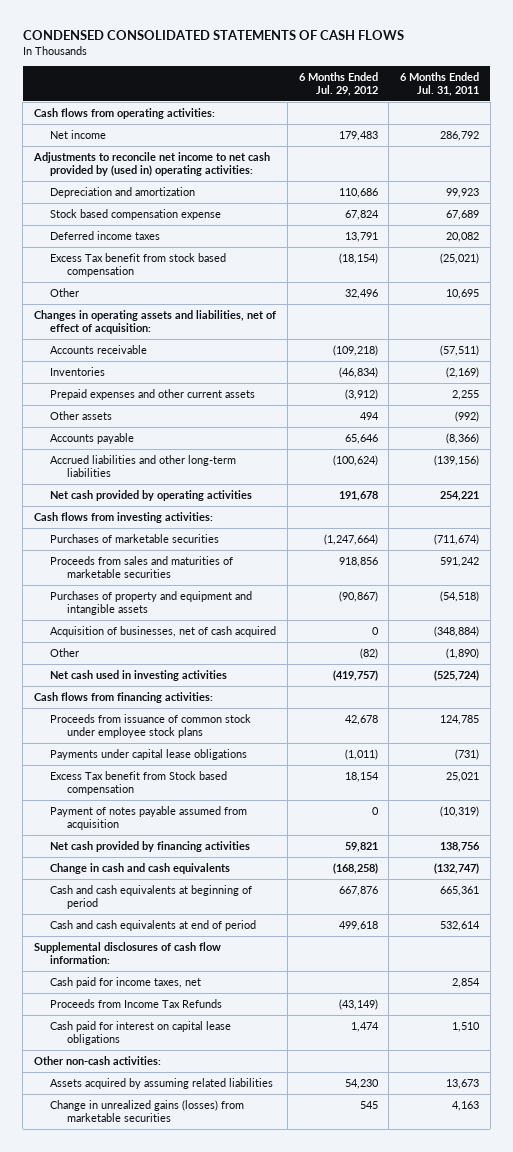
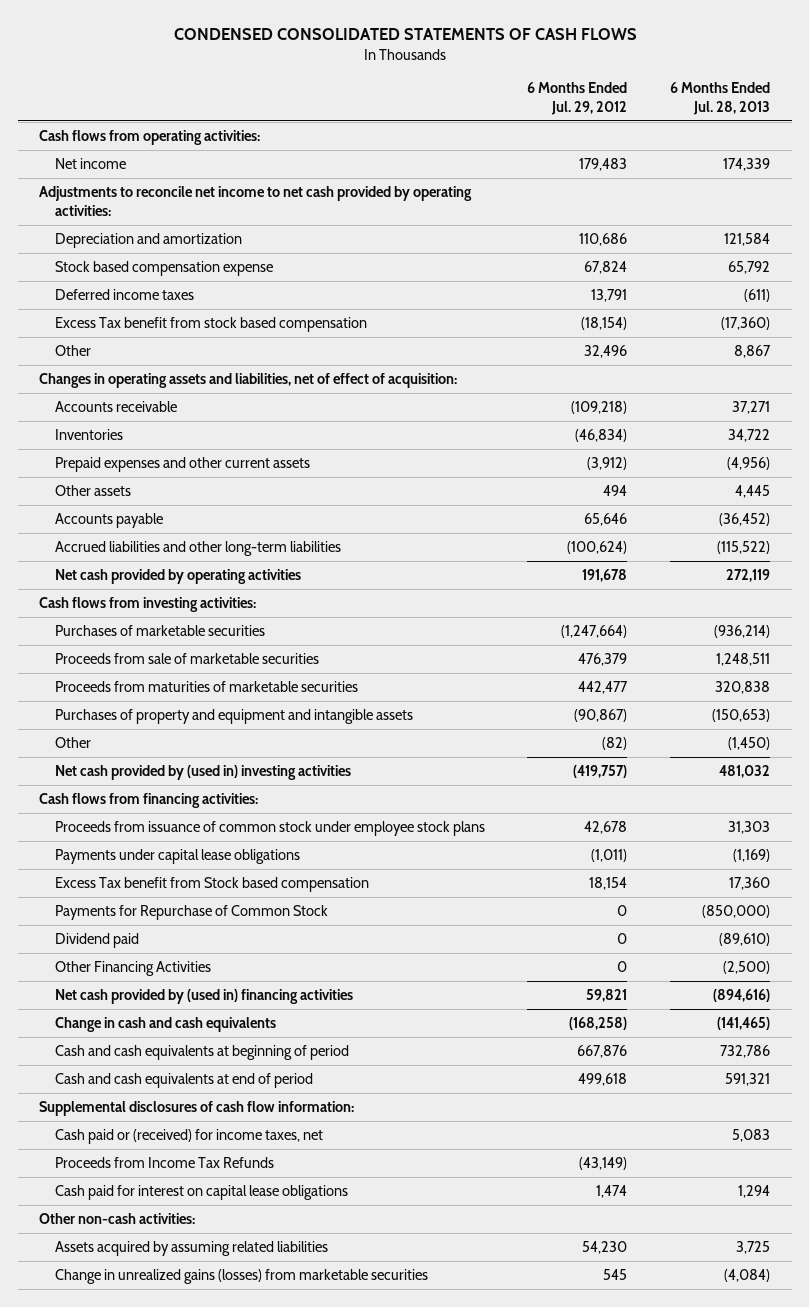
[400,71,480,97] 6 Months Ended Jul. 31, 2011 -> none
none -> [670,82,771,116] 6 Months Ended Jul. 28, 2013
[32,151,270,176] Adjustments to reconcile net income to net cash provided by (used in) operating activities: -> [38,185,472,216] Adjustments to reconcile net income to net cash provided by operating activities:
none -> [54,652,319,664] Proceeds from sale of marketable securities
[50,555,234,578] Proceeds from sales and maturities of marketable securities -> [54,680,358,692] Proceeds from maturities of marketable securities
[338,556,378,567] 918,856 -> [578,680,629,694] 442,477
[50,625,277,637] Acquisition of businesses, net of cash acquired -> none
[50,669,228,681] Net cash used in investing activities -> [54,764,351,780] Net cash provided by (used in) investing activities
[50,805,248,830] Payment of notes payable assumed from acquisition -> none
none -> [54,904,328,920] Payments for Repurchase of Common Stock
none -> [54,932,139,948] Dividend paid
none -> [54,960,211,976] Other Financing Activities
[50,840,251,852] Net cash provided by financing activities -> [54,988,353,1004] Net cash provided by (used in) financing activities
[50,976,202,988] Cash paid for income taxes, net -> [54,1128,323,1144] Cash paid or (received) for income taxes, net

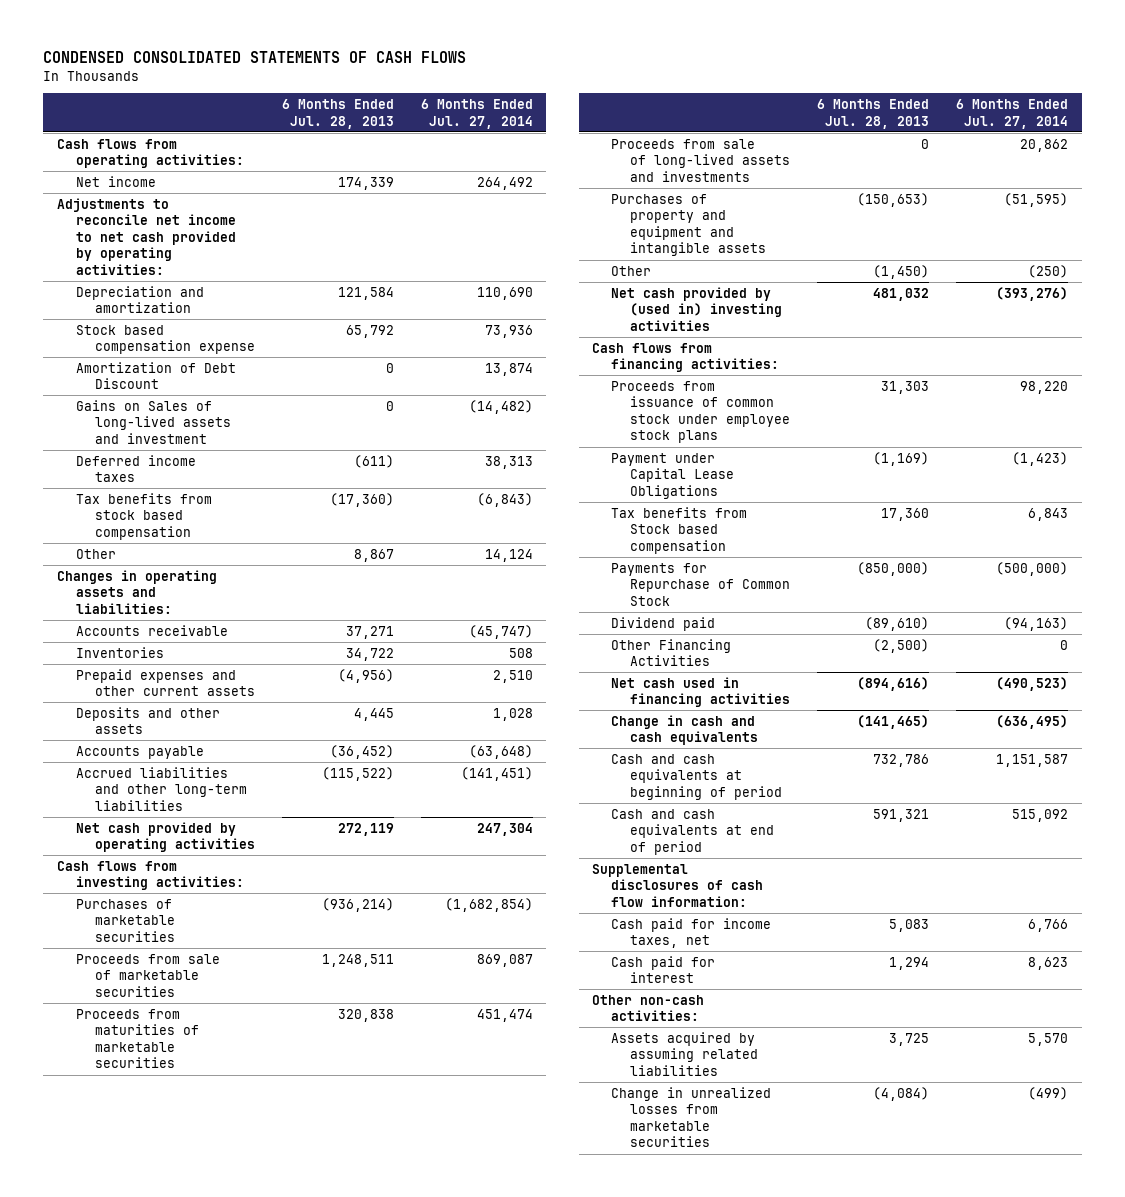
[527,82,628,116] 6 Months Ended Jul. 29, 2012 -> none
none -> [420,98,533,129] 6 Months Ended Jul. 27, 2014
none -> [75,361,236,390] Amortization of Debt Discount
none -> [75,399,231,444] Gains on Sales of long-lived assets and investment
[54,316,367,332] Excess Tax benefit from stock based compensation -> [75,492,212,540] Tax benefits from stock based compensation
[38,372,457,388] Changes in operating assets and liabilities, net of effect of acquisition: -> [56,569,217,614] Changes in operating assets and liabilities:
[54,484,131,496] Other assets -> [75,706,220,735] Deposits and other assets
none -> [611,138,790,182] Proceeds from sale of long-lived assets and investments
[54,848,300,864] Payments under capital lease obligations -> [611,452,734,499] Payment under Capital Lease Obligations
[54,876,369,892] Excess Tax benefit from Stock based compensation -> [611,506,748,554] Tax benefits from Stock based compensation
[54,988,353,1004] Net cash provided by (used in) financing activities -> [611,676,790,708] Net cash used in financing activities
[54,1156,274,1168] Proceeds from Income Tax Refunds -> none
[54,1128,323,1144] Cash paid or (received) for income taxes, net -> [611,917,772,949] Cash paid for income taxes, net
[54,1184,348,1200] Cash paid for interest on capital lease obligations -> [611,955,716,984] Cash paid for interest
[54,1268,428,1284] Change in unrealized gains (losses) from marketable securities -> [611,1086,772,1148] Change in unrealized losses from marketable securities

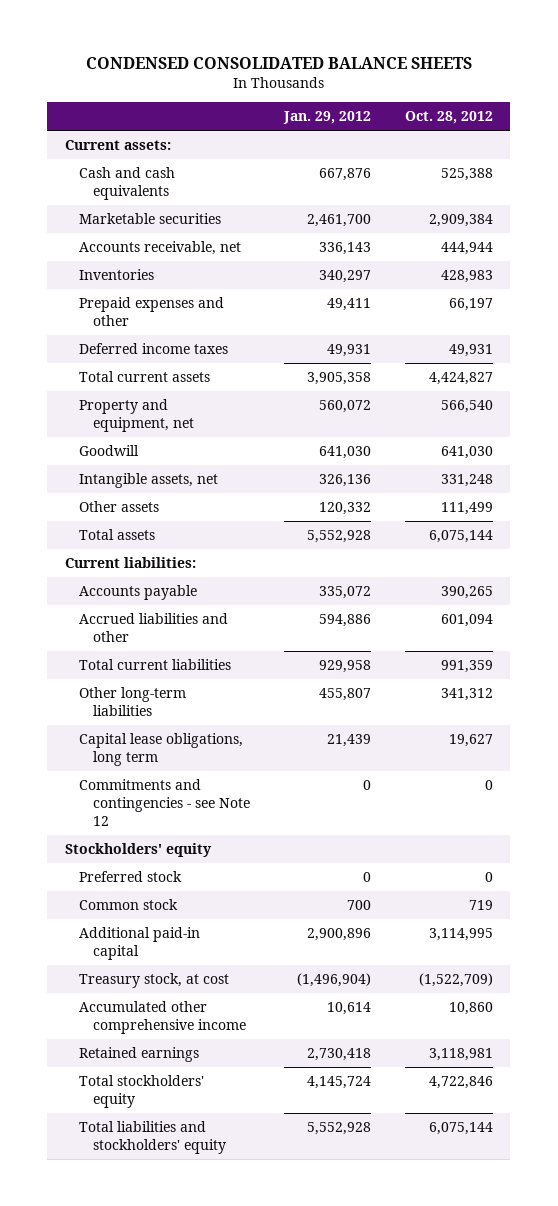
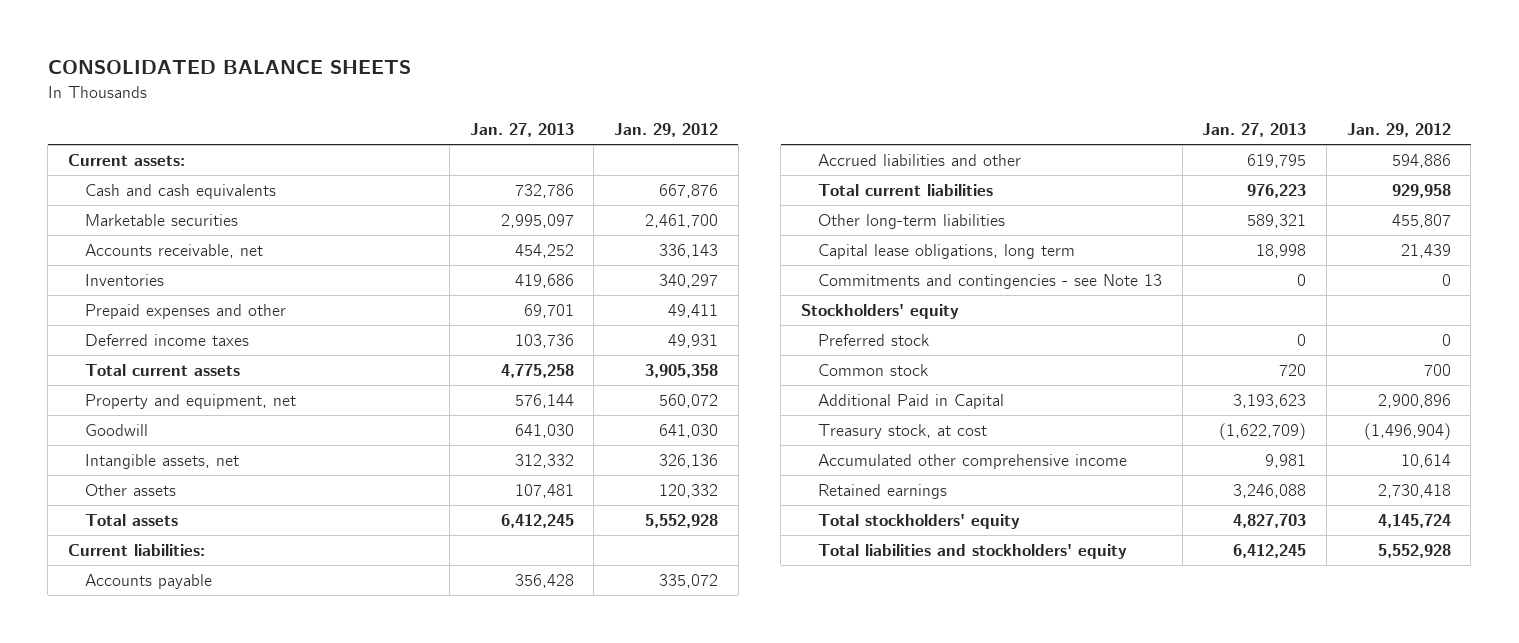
[85,56,472,69] CONDENSED CONSOLIDATED BALANCE SHEETS -> [47,60,411,75] CONSOLIDATED BALANCE SHEETS
[405,110,494,124] Oct. 28, 2012 -> none
none -> [469,123,574,138] Jan. 27, 2013
[78,779,250,826] Commitments and contingencies - see Note 12 -> [817,273,1162,289] Commitments and contingencies - see Note 13
[78,927,200,960] Additional paid-in capital -> [817,393,1004,409] Additional Paid in Capital

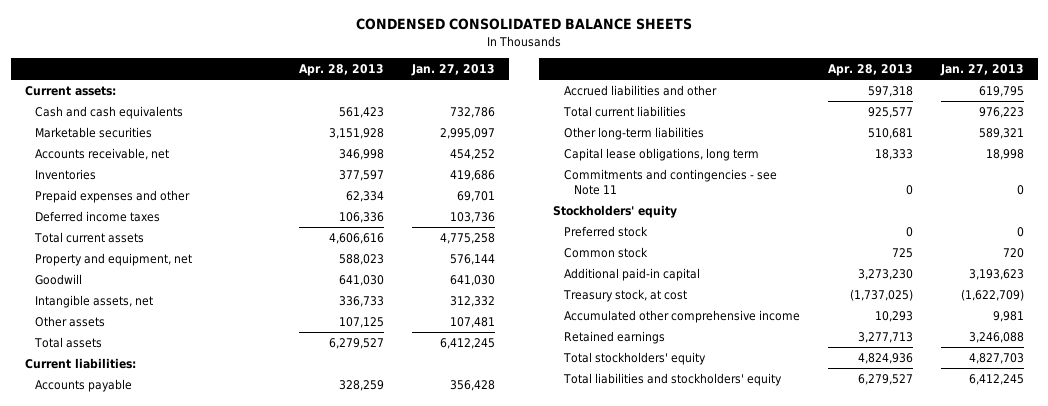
[47,60,411,75] CONSOLIDATED BALANCE SHEETS -> [356,18,693,31] CONDENSED CONSOLIDATED BALANCE SHEETS
[613,123,718,138] Jan. 29, 2012 -> none
none -> [298,63,384,76] Apr. 28, 2013
[817,273,1162,289] Commitments and contingencies - see Note 13 -> [563,168,777,196] Commitments and contingencies - see Note 11
[817,393,1004,409] Additional Paid in Capital -> [563,267,700,281] Additional paid-in capital

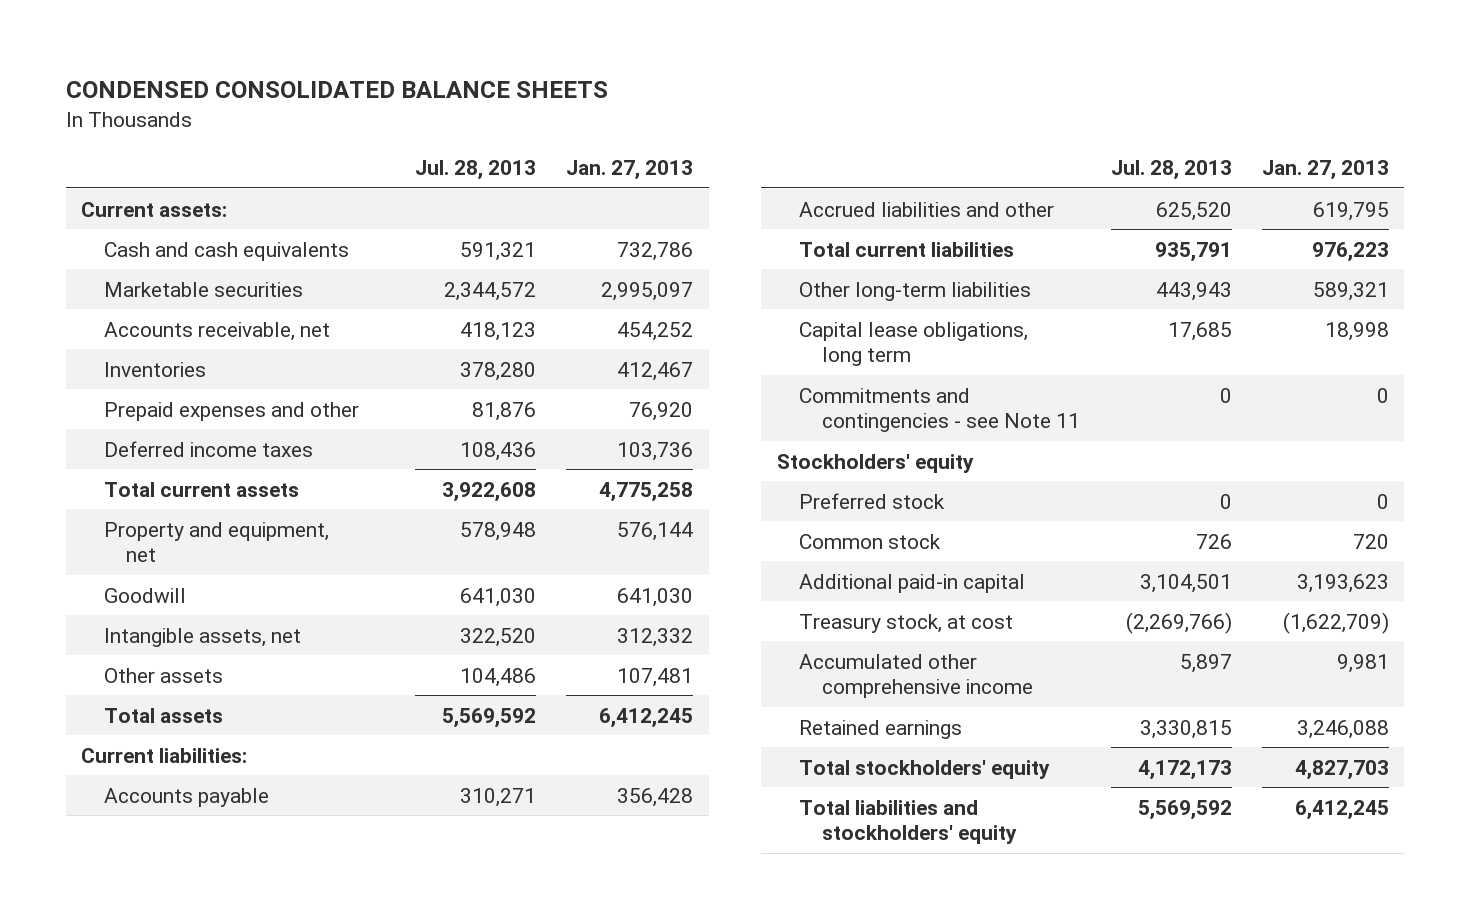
[298,63,384,76] Apr. 28, 2013 -> none
none -> [414,160,536,181] Jul. 28, 2013
[449,169,495,181] 419,686 -> [617,361,694,381] 412,467
[456,190,495,202] 69,701 -> [629,401,694,421] 76,920

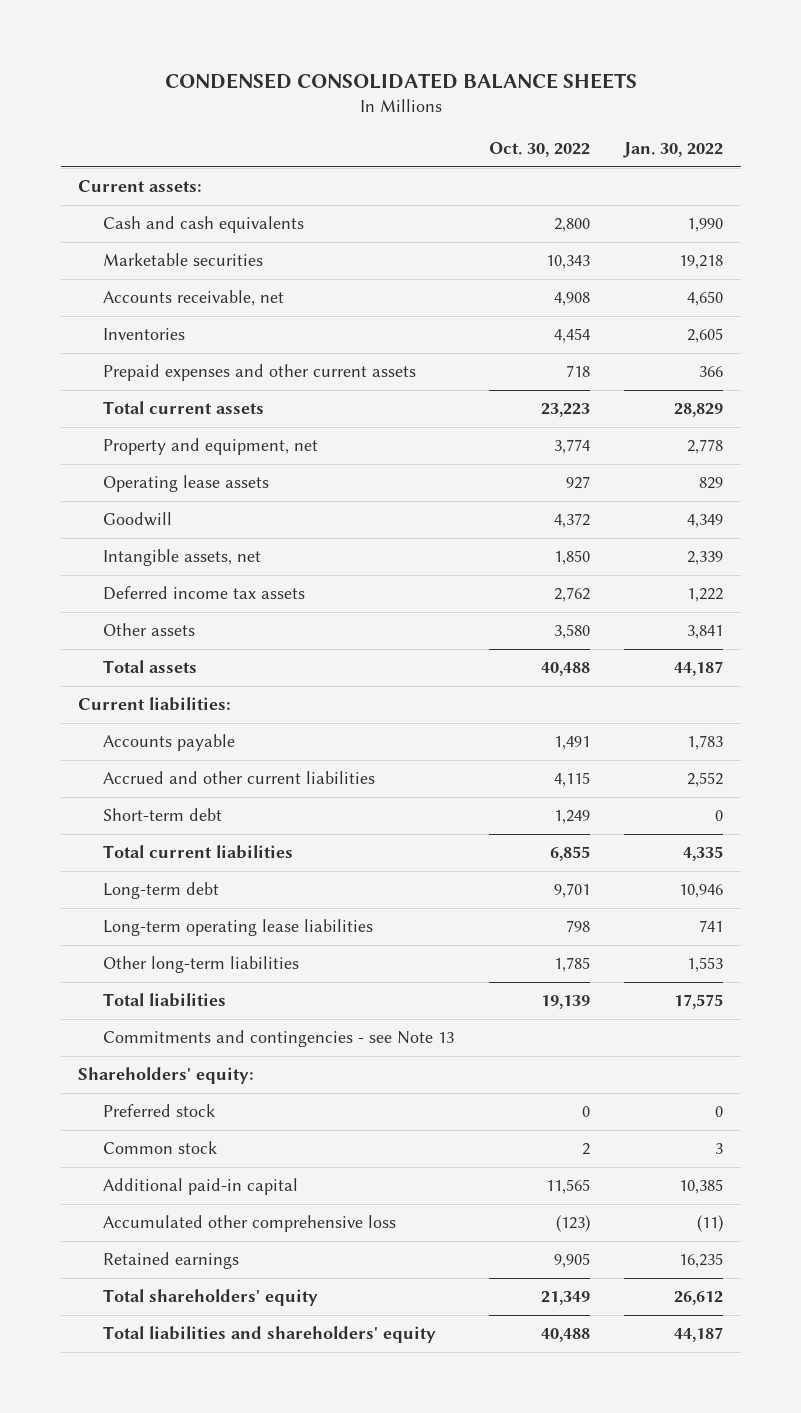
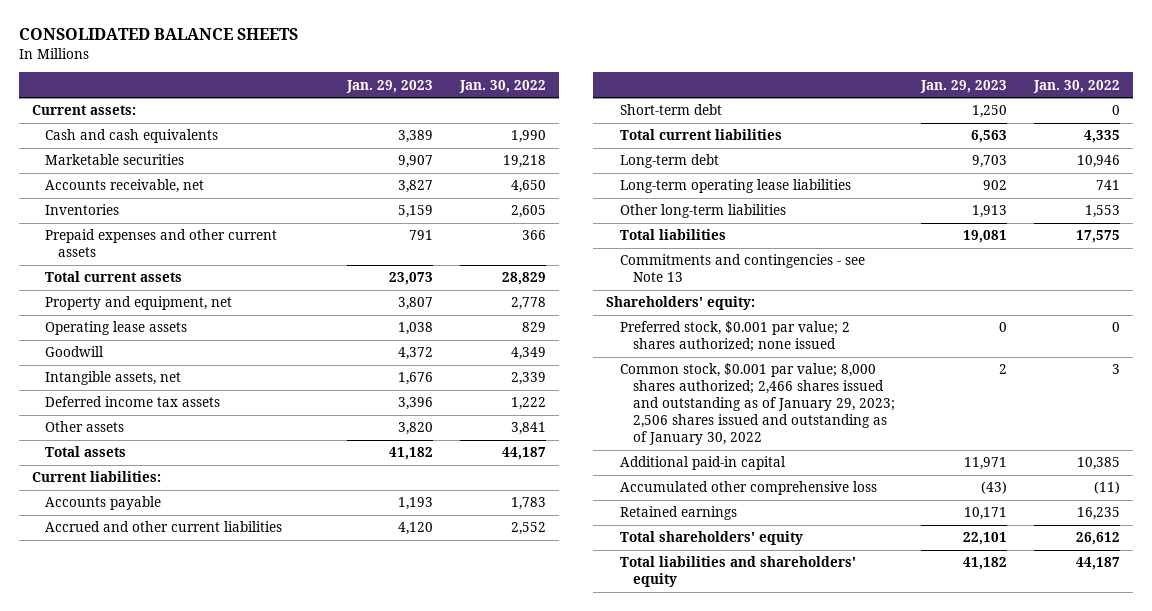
[164,73,637,90] CONDENSED CONSOLIDATED BALANCE SHEETS -> [18,28,298,41] CONSOLIDATED BALANCE SHEETS
[488,142,590,158] Oct. 30, 2022 -> none
none -> [345,79,433,93] Jan. 29, 2023
[102,1104,215,1118] Preferred stock -> [619,321,850,353] Preferred stock, $0.001 par value; 2 shares authorized; none issued
[102,1141,217,1155] Common stock -> [619,363,895,446] Common stock, $0.001 par value; 8,000 shares authorized; 2,466 shares issued and outstanding as of January 29, 2023; 2,506 shares issued and outstanding as of January 30, 2022

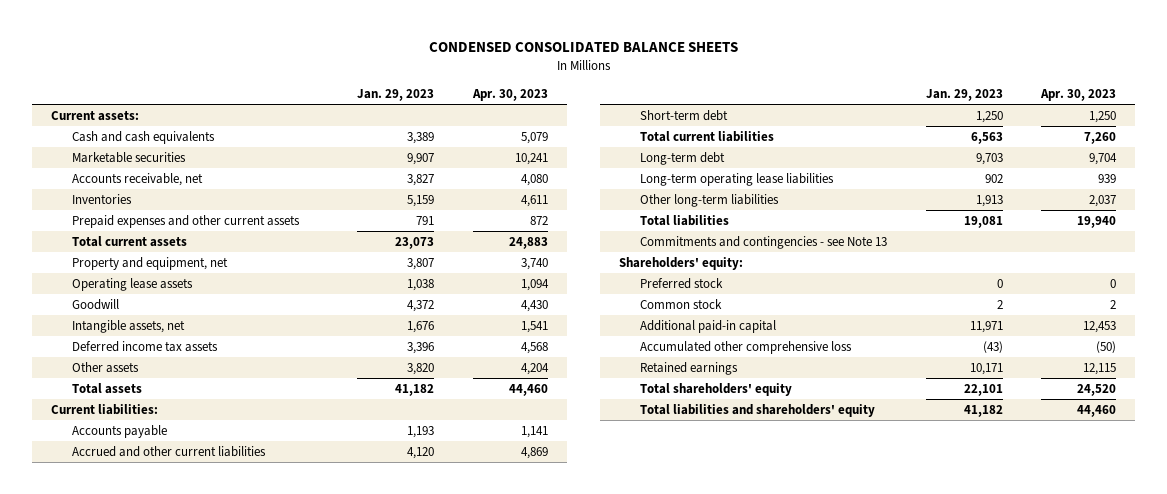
[18,28,298,41] CONSOLIDATED BALANCE SHEETS -> [428,42,738,53] CONDENSED CONSOLIDATED BALANCE SHEETS
[458,79,546,93] Jan. 30, 2022 -> none
none -> [472,89,549,102] Apr. 30, 2023
[619,321,850,353] Preferred stock, $0.001 par value; 2 shares authorized; none issued -> [639,277,723,289] Preferred stock
[619,363,895,446] Common stock, $0.001 par value; 8,000 shares authorized; 2,466 shares issued and outstanding as of January 29, 2023; 2,506 shares issued and outstanding as of January 30, 2022 -> [639,298,722,309] Common stock

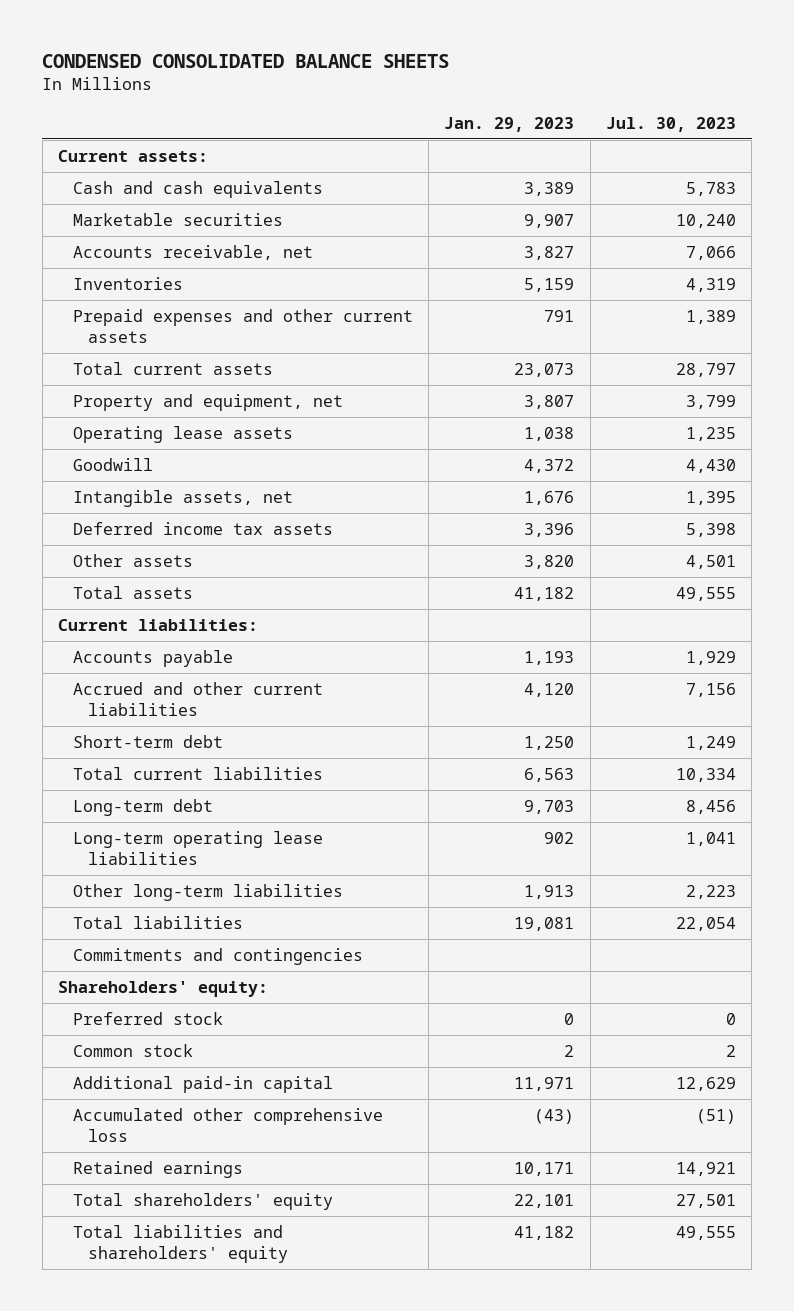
[472,89,549,102] Apr. 30, 2023 -> none
none -> [605,116,736,132] Jul. 30, 2023
[639,235,887,249] Commitments and contingencies - see Note 13 -> [73,948,364,966] Commitments and contingencies

